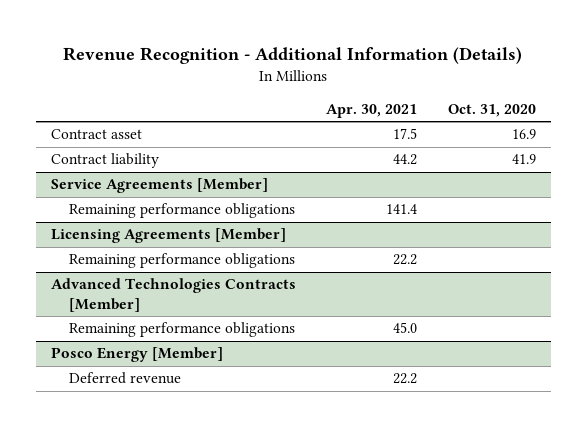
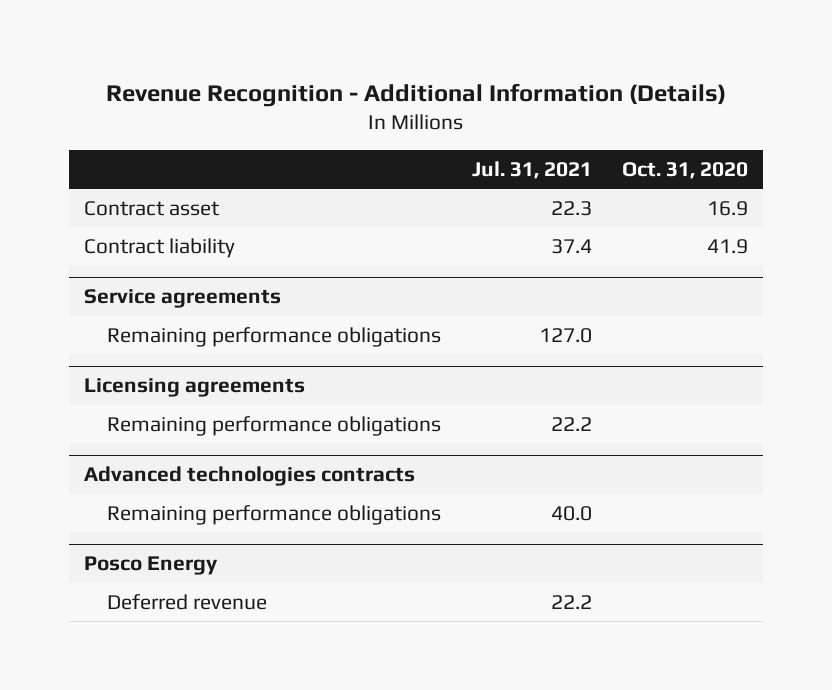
[326,103,418,118] Apr. 30, 2021 -> none
none -> [471,161,592,180] Jul. 31, 2021
[51,178,269,194] Service Agreements [Member] -> [83,289,281,309] Service agreements
[51,228,287,244] Licensing Agreements [Member] -> [83,378,305,398] Licensing agreements
[51,278,297,312] Advanced Technologies Contracts [Member] -> [83,466,415,487] Advanced technologies contracts
[51,347,224,363] Posco Energy [Member] -> [83,556,218,576] Posco Energy

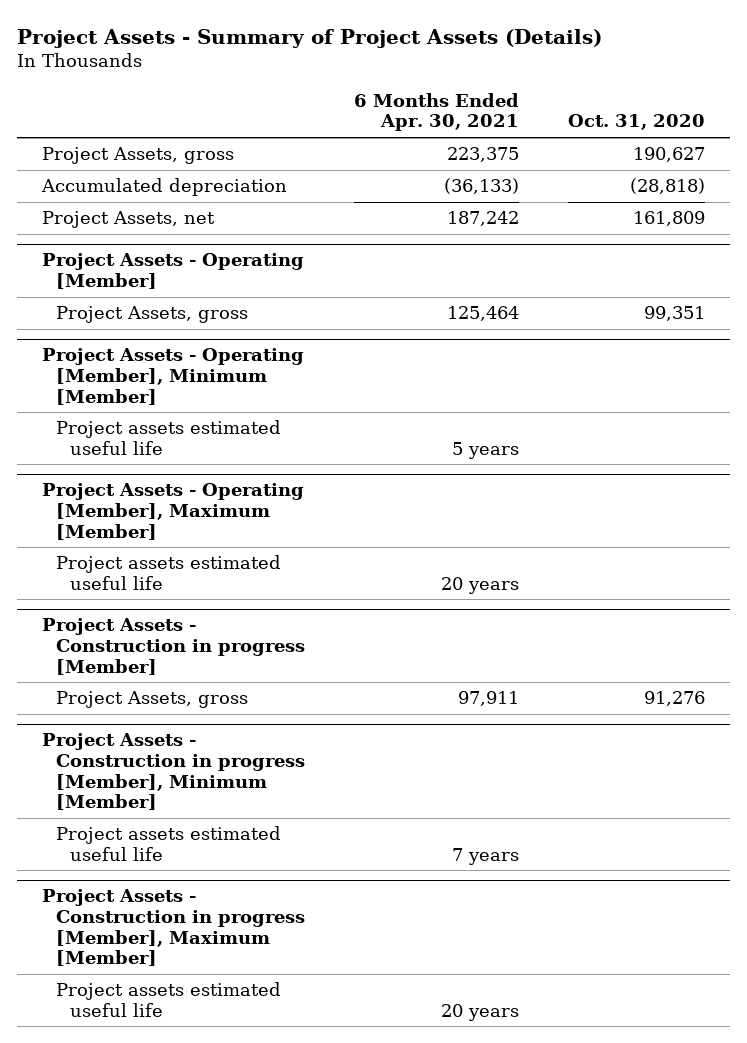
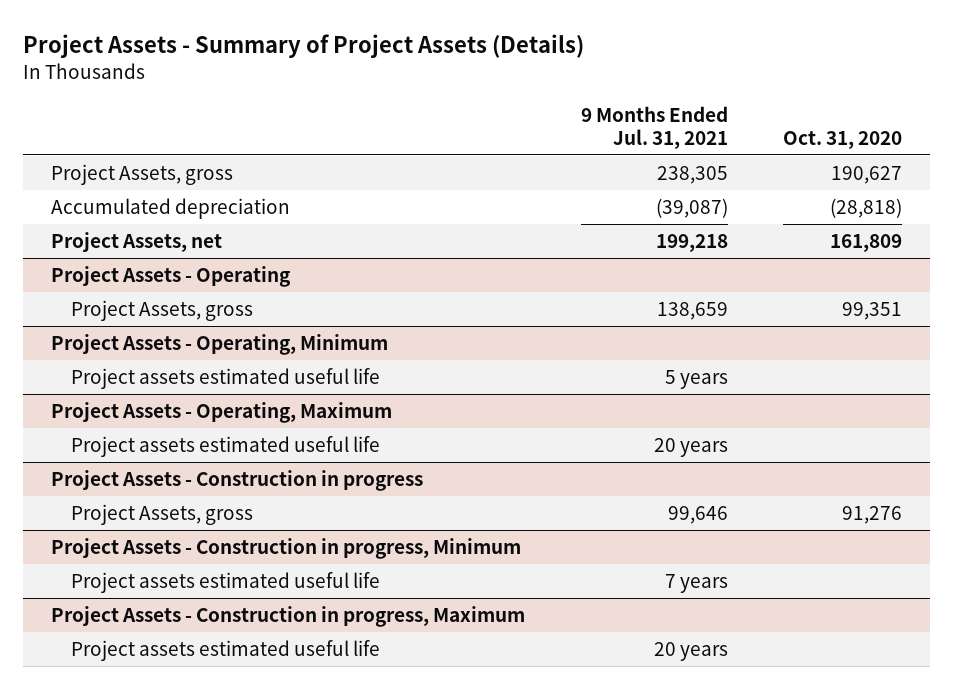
[354,92,520,132] 6 Months Ended Apr. 30, 2021 -> none
none -> [580,106,728,149] 9 Months Ended Jul. 31, 2021
[41,253,304,290] Project Assets - Operating [Member] -> [50,266,291,288] Project Assets - Operating
[41,348,304,405] Project Assets - Operating [Member], Minimum [Member] -> [50,334,388,356] Project Assets - Operating, Minimum
[41,483,304,540] Project Assets - Operating [Member], Maximum [Member] -> [50,402,392,424] Project Assets - Operating, Maximum
[41,618,306,675] Project Assets - Construction in progress [Member] -> [50,470,423,492] Project Assets - Construction in progress
[41,733,306,811] Project Assets - Construction in progress [Member], Minimum [Member] -> [50,538,521,560] Project Assets - Construction in progress, Minimum
[41,889,306,967] Project Assets - Construction in progress [Member], Maximum [Member] -> [50,606,525,628] Project Assets - Construction in progress, Maximum

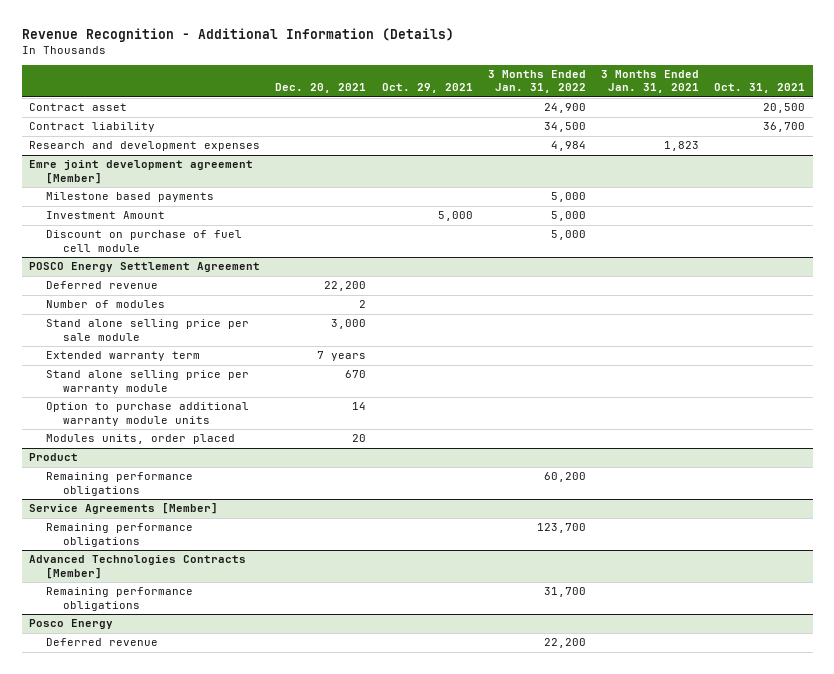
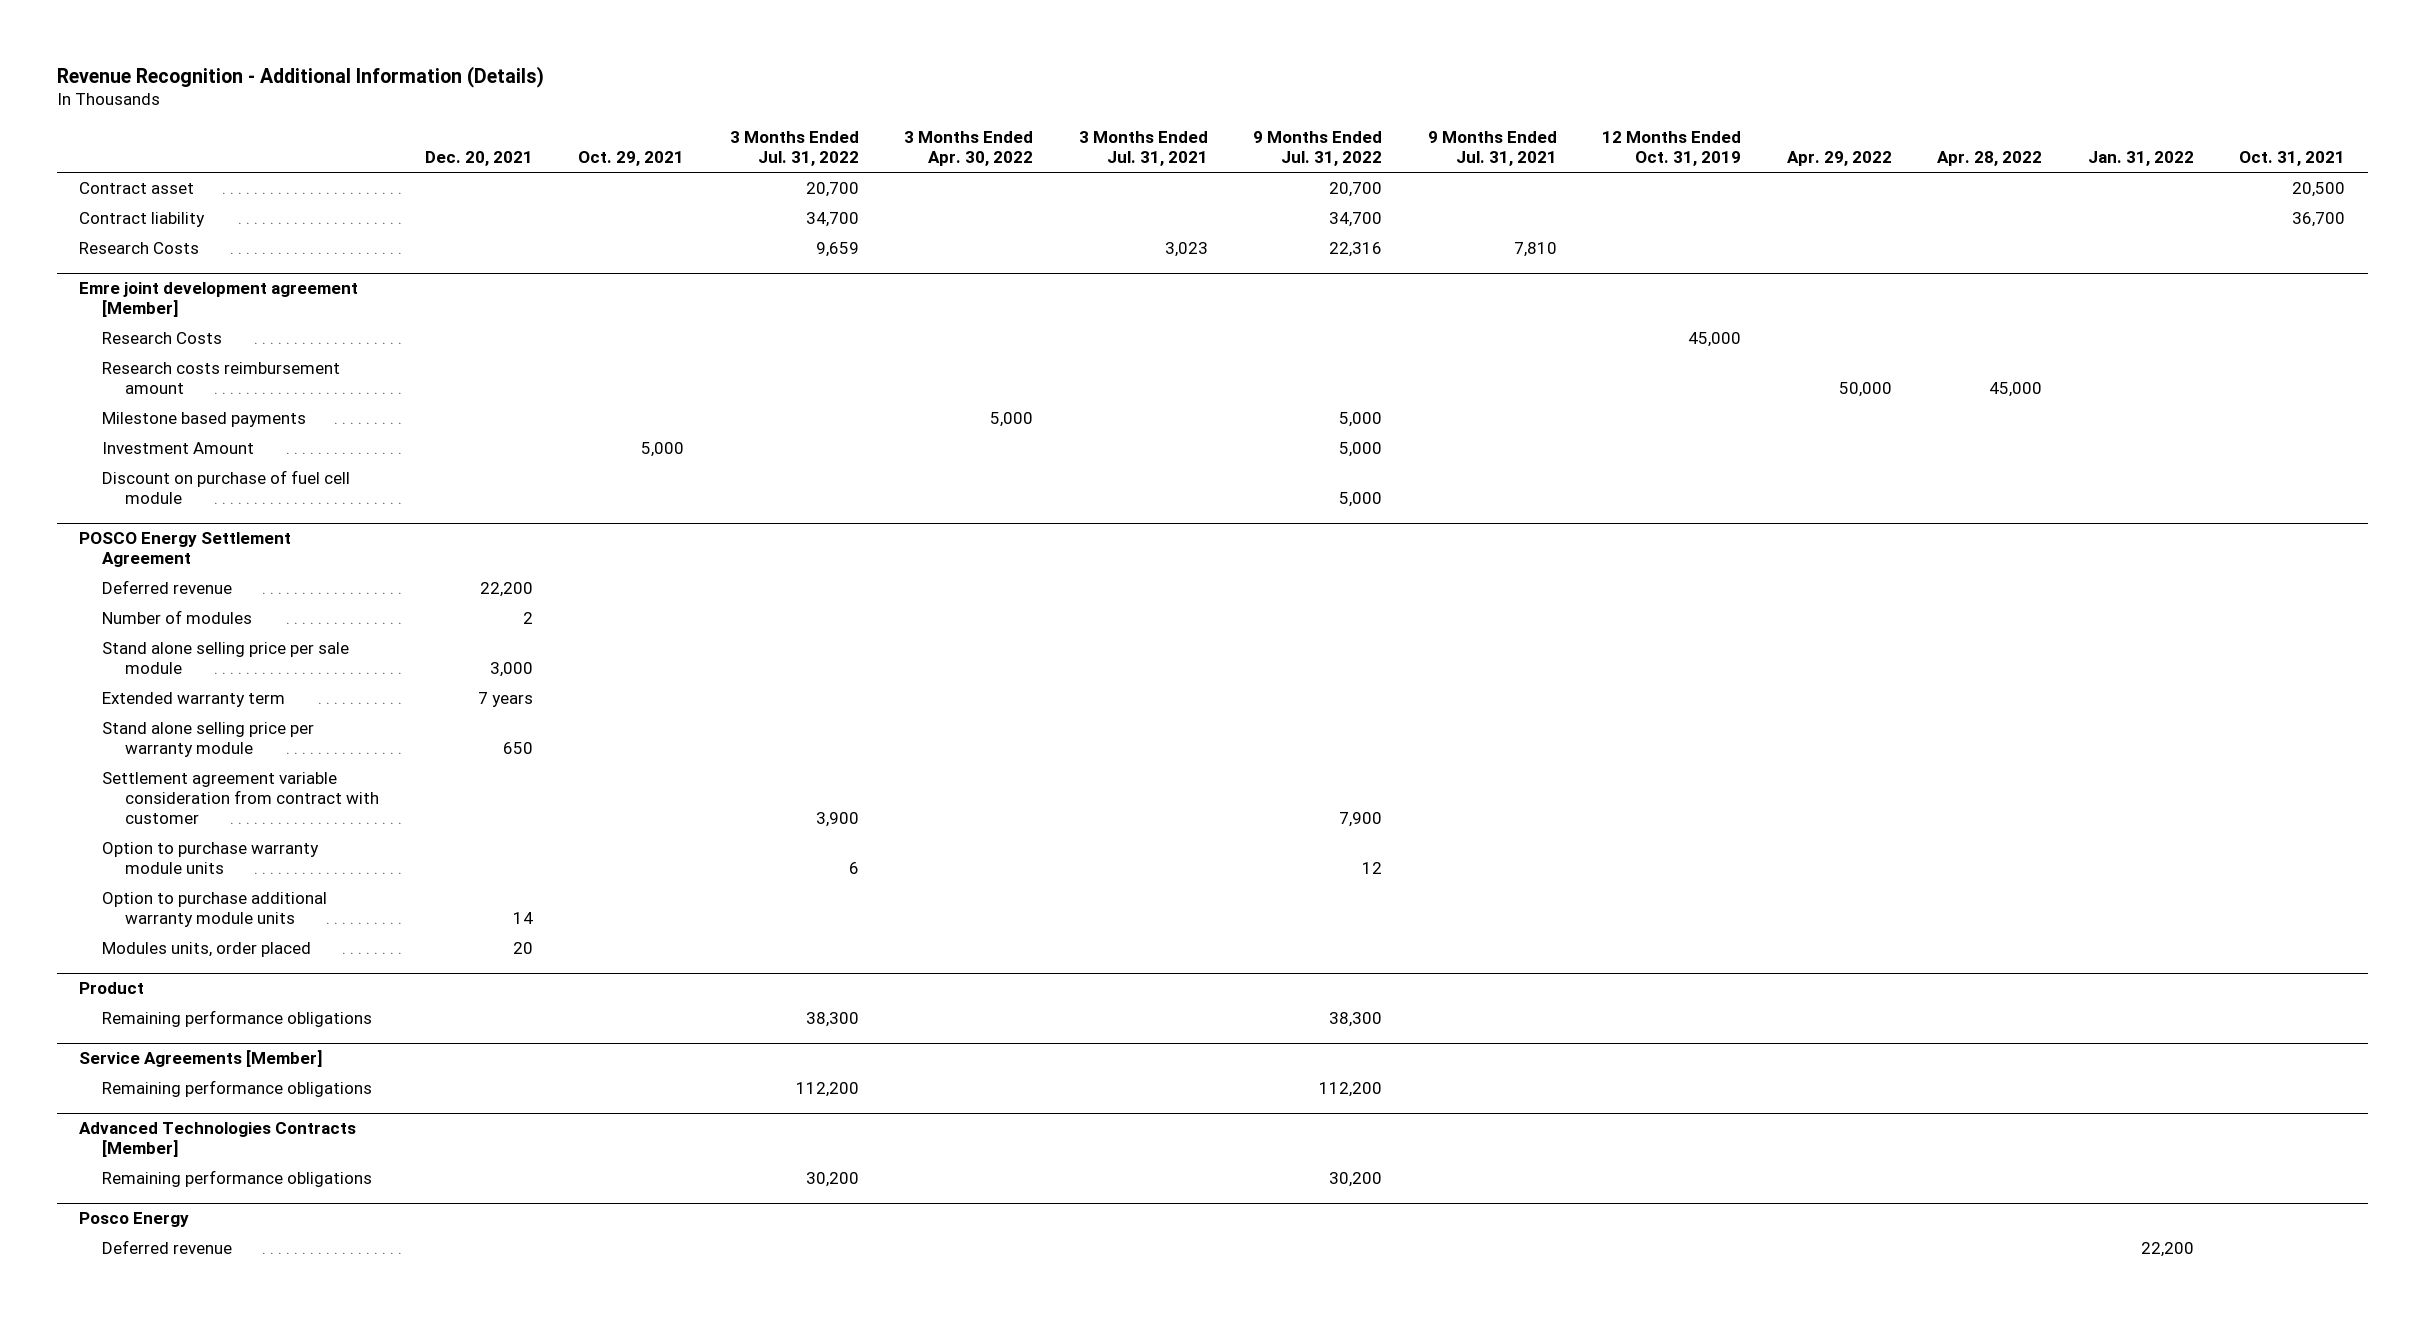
[487,70,586,94] 3 Months Ended Jan. 31, 2022 -> none
[601,70,700,94] 3 Months Ended Jan. 31, 2021 -> none
none -> [729,131,859,167] 3 Months Ended Jul. 31, 2022
none -> [904,131,1034,167] 3 Months Ended Apr. 30, 2022
none -> [1078,131,1208,167] 3 Months Ended Jul. 31, 2021
none -> [1253,131,1383,167] 9 Months Ended Jul. 31, 2022
none -> [1427,131,1557,167] 9 Months Ended Jul. 31, 2021
none -> [1602,131,1742,167] 12 Months Ended Oct. 31, 2019
none -> [1786,151,1892,167] Apr. 29, 2022
none -> [1937,151,2043,167] Apr. 28, 2022
none -> [2087,151,2194,167] Jan. 31, 2022
[29,141,261,152] Research and development expenses -> [79,241,200,254] Research Costs
none -> [102,331,223,344] Research Costs
none -> [102,361,341,395] Research costs reimbursement amount
[345,370,367,379] 670 -> [502,742,533,755] 650
none -> [102,771,380,825] Settlement agreement variable consideration from contract with customer
none -> [102,841,320,875] Option to purchase warranty module units

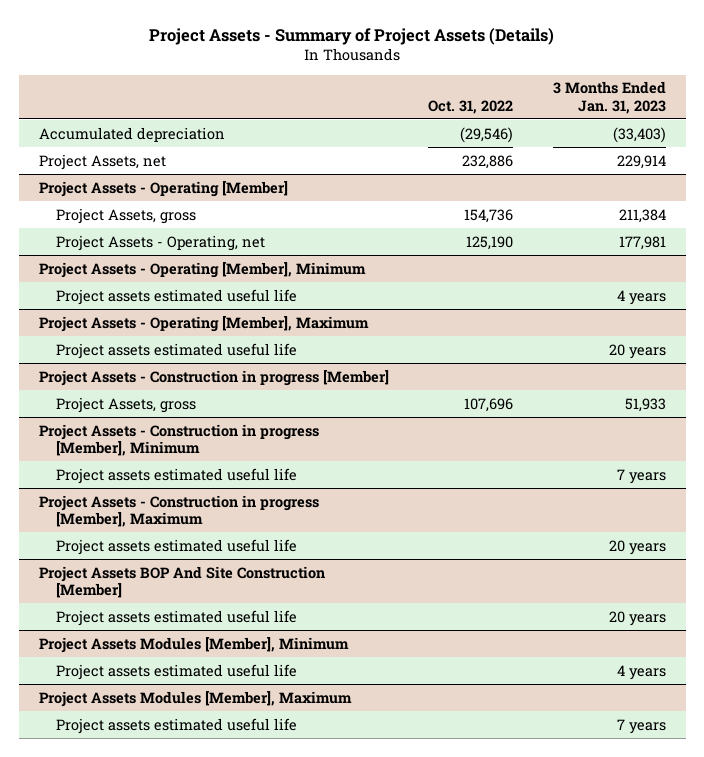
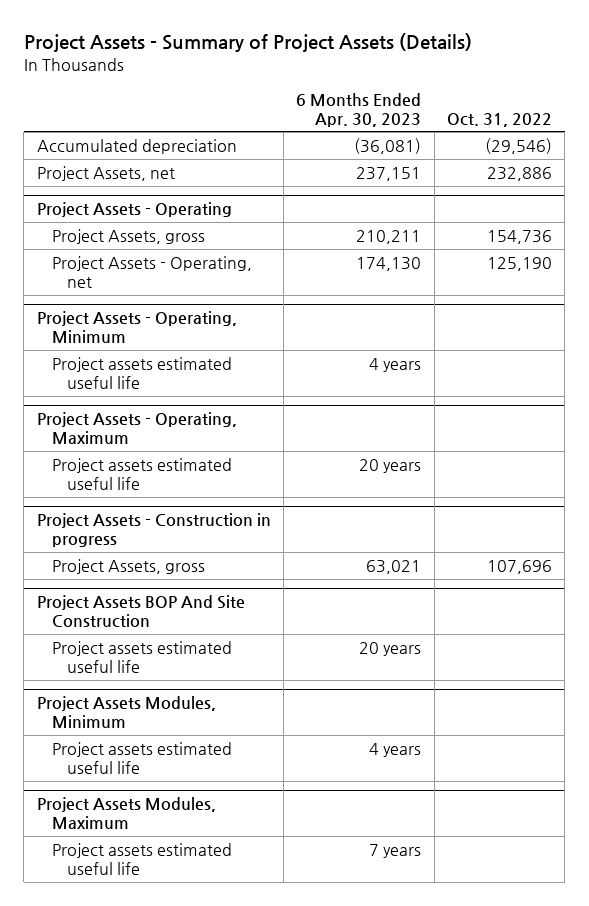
[552,81,666,114] 3 Months Ended Jan. 31, 2023 -> none
none -> [296,92,422,127] 6 Months Ended Apr. 30, 2023
[38,180,288,197] Project Assets - Operating [Member] -> [36,202,232,218] Project Assets - Operating
[38,261,366,278] Project Assets - Operating [Member], Minimum -> [36,311,237,344] Project Assets - Operating, Minimum
[38,315,369,332] Project Assets - Operating [Member], Maximum -> [36,412,237,445] Project Assets - Operating, Maximum
[38,369,389,386] Project Assets - Construction in progress [Member] -> [36,513,271,548] Project Assets - Construction in progress
[38,423,319,456] Project Assets - Construction in progress [Member], Minimum -> none
[55,467,297,484] Project assets estimated useful life -> none
[38,494,319,527] Project Assets - Construction in progress [Member], Maximum -> none
[55,538,297,555] Project assets estimated useful life -> none
[38,565,325,598] Project Assets BOP And Site Construction [Member] -> [36,595,245,629] Project Assets BOP And Site Construction
[38,636,349,653] Project Assets Modules [Member], Minimum -> [36,696,216,729] Project Assets Modules, Minimum
[38,690,352,707] Project Assets Modules [Member], Maximum -> [36,797,216,830] Project Assets Modules, Maximum

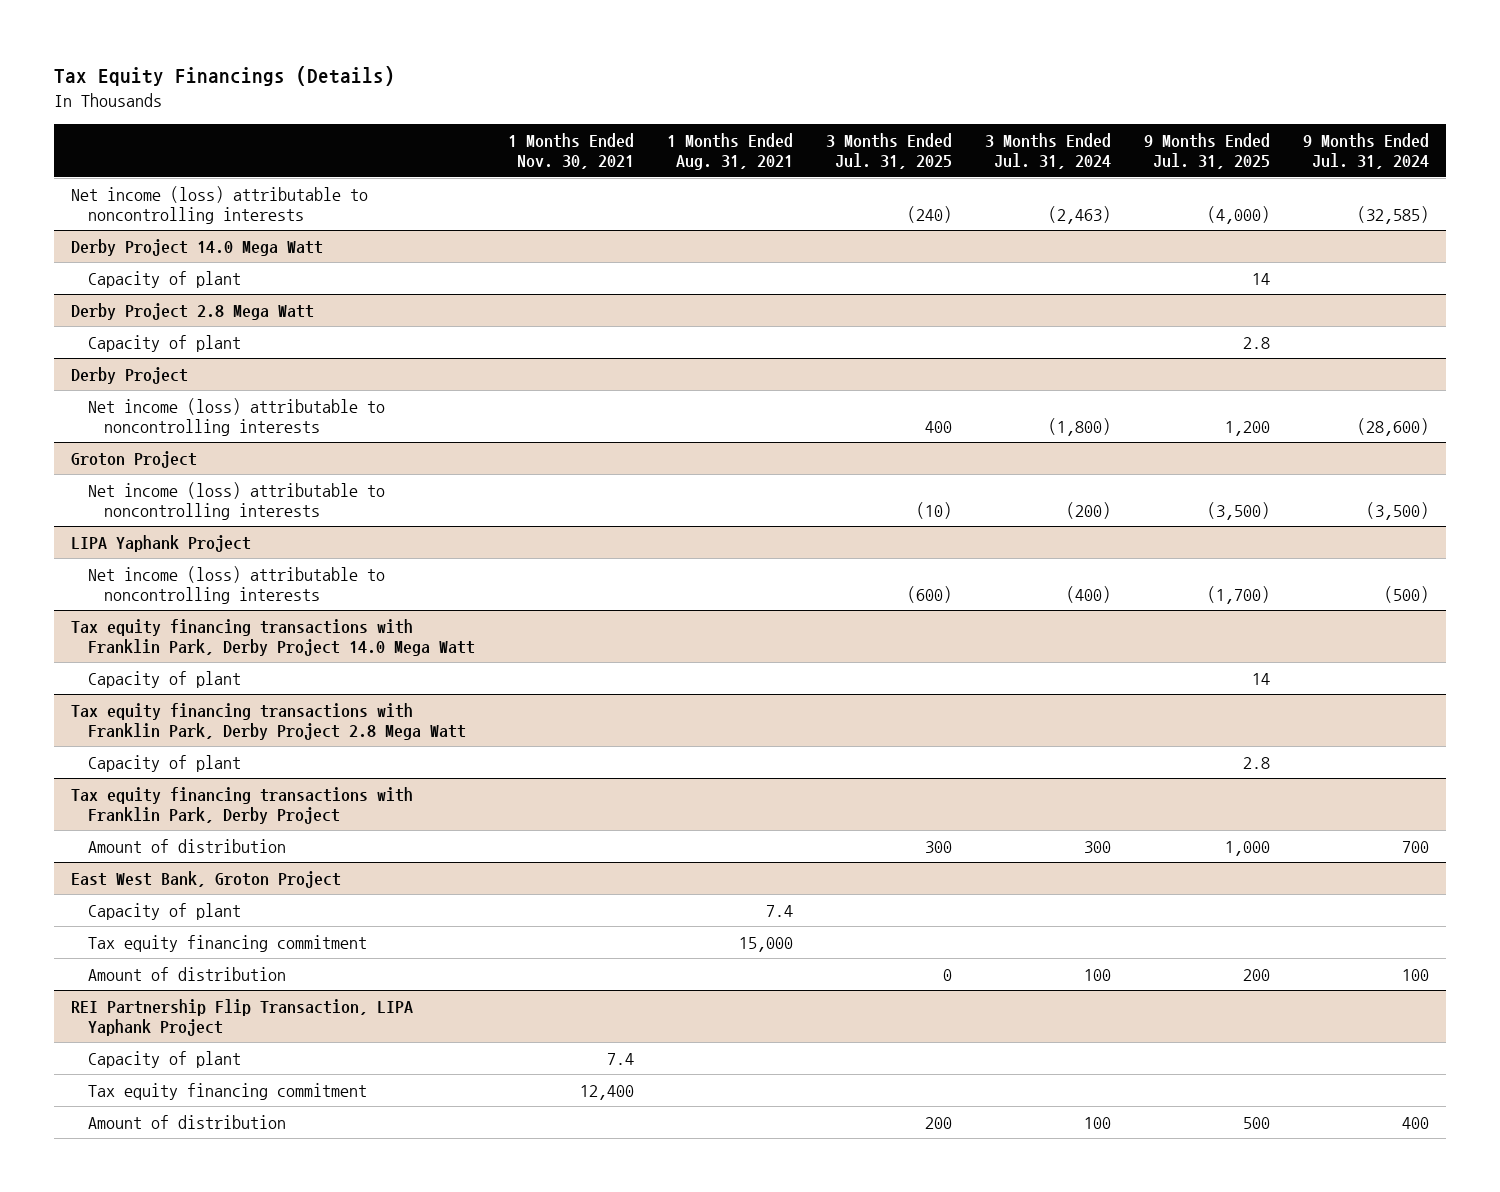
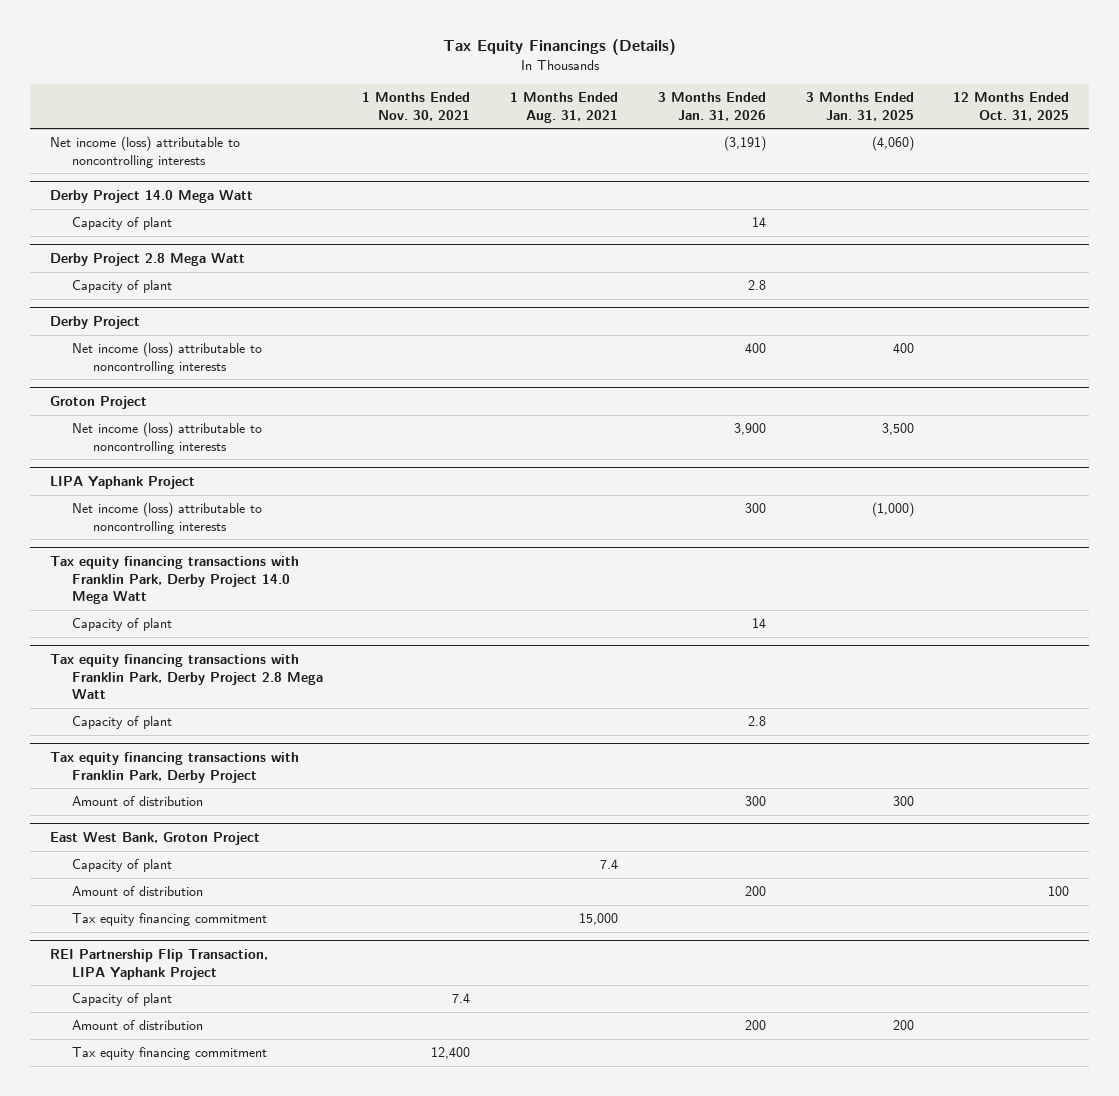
[825,132,952,170] 3 Months Ended Jul. 31, 2025 -> none
[984,132,1111,170] 3 Months Ended Jul. 31, 2024 -> none
[1144,132,1271,170] 9 Months Ended Jul. 31, 2025 -> none
[1303,132,1430,170] 9 Months Ended Jul. 31, 2024 -> none
none -> [657,92,766,121] 3 Months Ended Jan. 31, 2026
none -> [805,92,914,121] 3 Months Ended Jan. 31, 2025
none -> [953,92,1070,121] 12 Months Ended Oct. 31, 2025
[87,934,367,952] Tax equity financing commitment -> [71,913,267,927] Tax equity financing commitment
[87,1082,367,1100] Tax equity financing commitment -> [71,1047,267,1061] Tax equity financing commitment

